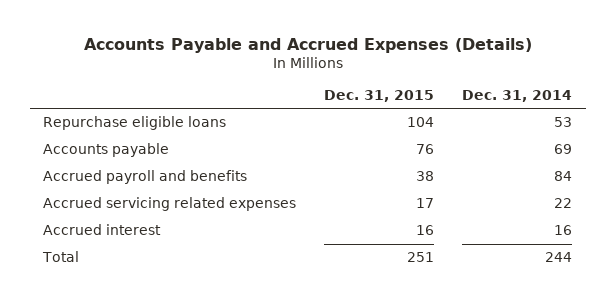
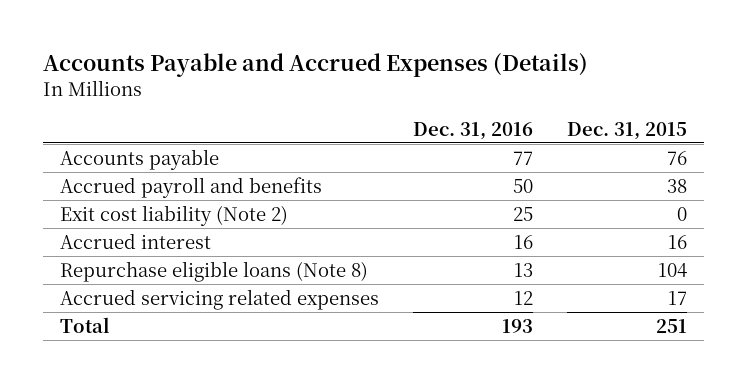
[461,89,572,102] Dec. 31, 2014 -> none
none -> [412,121,533,140] Dec. 31, 2016
[43,116,227,131] Repurchase eligible loans -> none
none -> [59,204,288,226] Exit cost liability (Note 2)
none -> [59,260,368,282] Repurchase eligible loans (Note 8)
[43,197,297,212] Accrued servicing related expenses -> [59,288,379,310] Accrued servicing related expenses

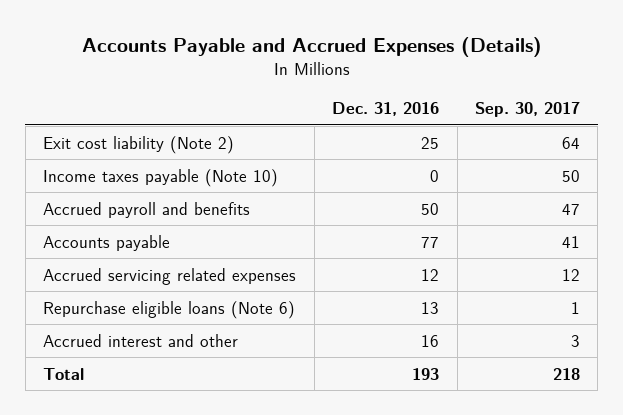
[567,121,688,140] Dec. 31, 2015 -> none
none -> [474,102,580,118] Sep. 30, 2017
[59,232,211,249] Accrued interest -> none
[59,260,368,282] Repurchase eligible loans (Note 8) -> none
none -> [43,168,279,187] Income taxes payable (Note 10)
[59,176,322,198] Accrued payroll and benefits -> [43,201,251,218] Accrued payroll and benefits
[59,148,219,170] Accounts payable -> [43,234,171,251] Accounts payable
none -> [43,300,296,319] Repurchase eligible loans (Note 6)
none -> [43,333,239,347] Accrued interest and other

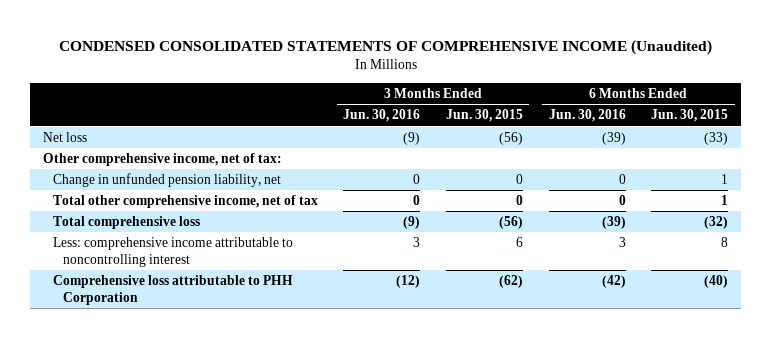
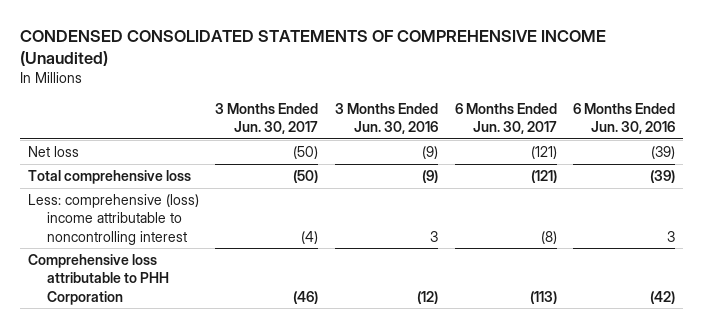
[446,109,524,123] Jun. 30, 2015 -> none
[651,109,729,123] Jun. 30, 2015 -> none
none -> [215,102,319,135] 3 Months Ended Jun. 30, 2017
none -> [454,102,557,135] 6 Months Ended Jun. 30, 2017
[42,153,282,167] Other comprehensive income, net of tax: -> none
[52,173,281,188] Change in unfunded pension liability, net -> none
[52,195,318,209] Total other comprehensive income, net of tax -> none
[52,237,293,267] Less: comprehensive income attributable to noncontrolling interest -> [27,194,199,245] Less: comprehensive (loss) income attributable to noncontrolling interest

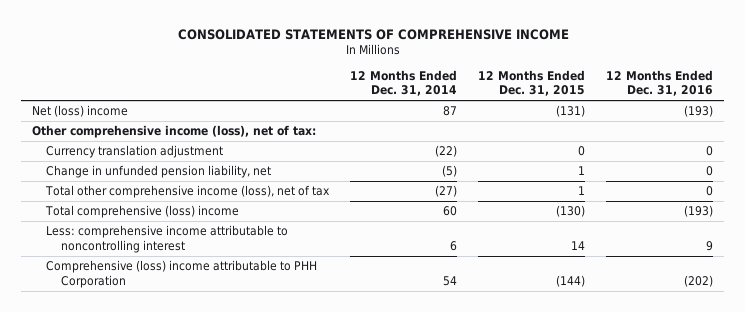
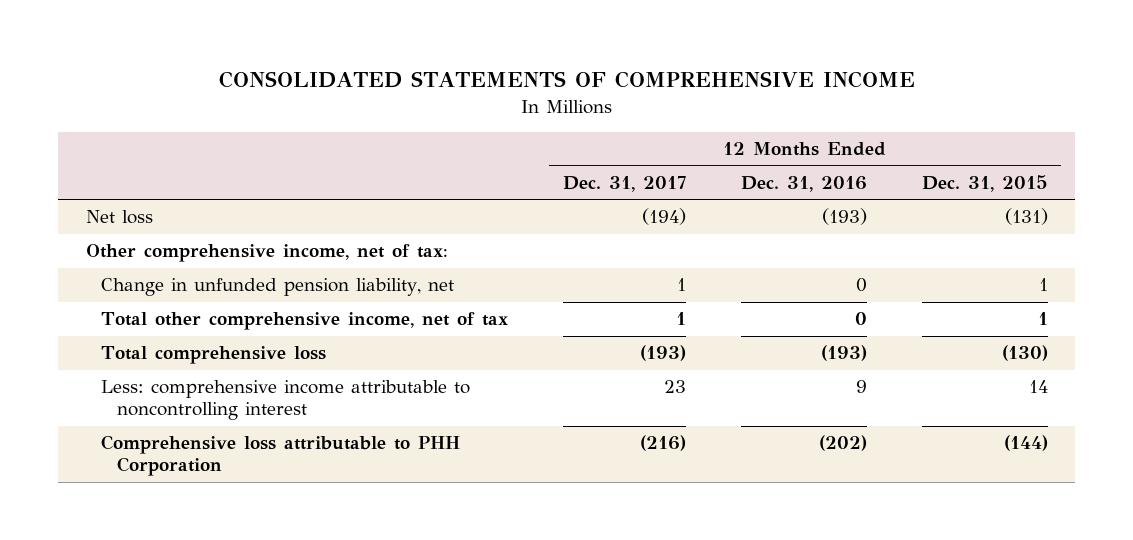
[350,69,458,97] 12 Months Ended Dec. 31, 2014 -> none
none -> [562,176,686,193] Dec. 31, 2017
[46,145,224,159] Currency translation adjustment -> none
[31,105,128,118] Net (loss) income -> [85,210,153,225] Net loss
[31,125,316,139] Other comprehensive income (loss), net of tax: -> [85,244,448,263] Other comprehensive income, net of tax:
[45,185,331,199] Total other comprehensive income (loss), net of tax -> [101,312,509,331] Total other comprehensive income, net of tax
[45,205,240,219] Total comprehensive (loss) income -> [101,346,327,365] Total comprehensive loss
[46,260,318,288] Comprehensive (loss) income attributable to PHH Corporation -> [101,435,461,477] Comprehensive loss attributable to PHH Corporation

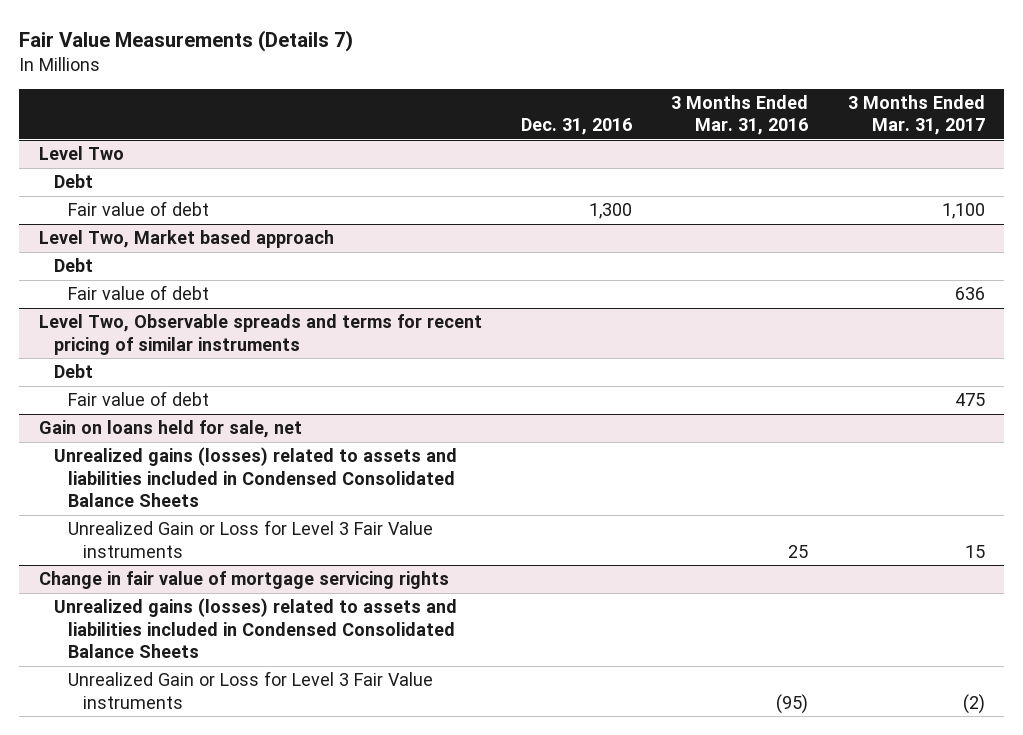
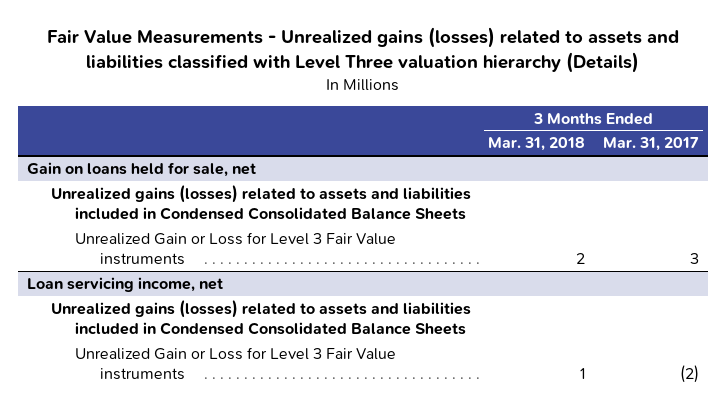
[19,29,354,52] Fair Value Measurements (Details 7) -> [46,26,679,73] Fair Value Measurements - Unrealized gains (losses) related to assets and liabilities classified with Level Three valuation hierarchy (Details)
[521,118,633,136] Dec. 31, 2016 -> none
[671,94,809,136] 3 Months Ended Mar. 31, 2016 -> none
none -> [488,137,586,152] Mar. 31, 2018
[38,146,124,161] Level Two -> none
[53,174,93,189] Debt -> none
[68,201,210,217] Fair value of debt -> none
[38,230,334,249] Level Two, Market based approach -> none
[53,258,93,273] Debt -> none
[68,285,210,301] Fair value of debt -> none
[38,314,482,355] Level Two, Observable spreads and terms for recent pricing of similar instruments -> none
[53,364,93,379] Debt -> none
[68,391,210,407] Fair value of debt -> none
[964,544,985,558] 15 -> [689,253,699,265] 3
[38,571,449,590] Change in fair value of mortgage servicing rights -> [26,276,223,292] Loan servicing income, net

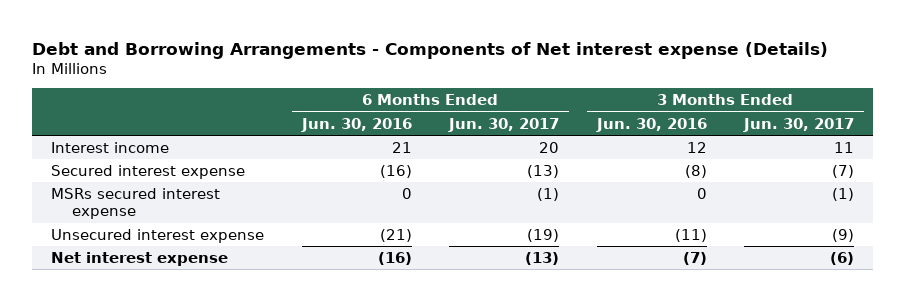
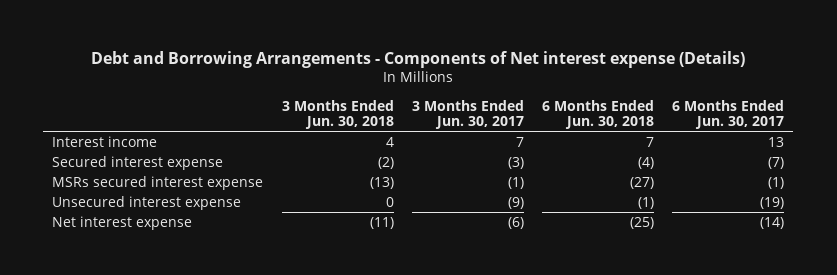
[300,117,412,132] Jun. 30, 2016 -> none
[595,117,707,132] Jun. 30, 2016 -> none
none -> [281,99,394,130] 3 Months Ended Jun. 30, 2018
none -> [542,99,655,130] 6 Months Ended Jun. 30, 2018
[539,141,560,153] 20 -> [768,136,785,147] 13
[834,141,855,153] 11 -> [515,136,524,147] 7
[527,164,560,178] (13) -> [768,156,785,169] (7)
[832,164,855,178] (7) -> [507,156,524,169] (3)
[525,251,560,265] (13) -> [760,216,785,229] (14)

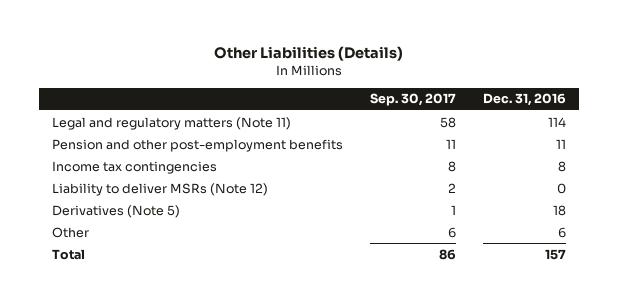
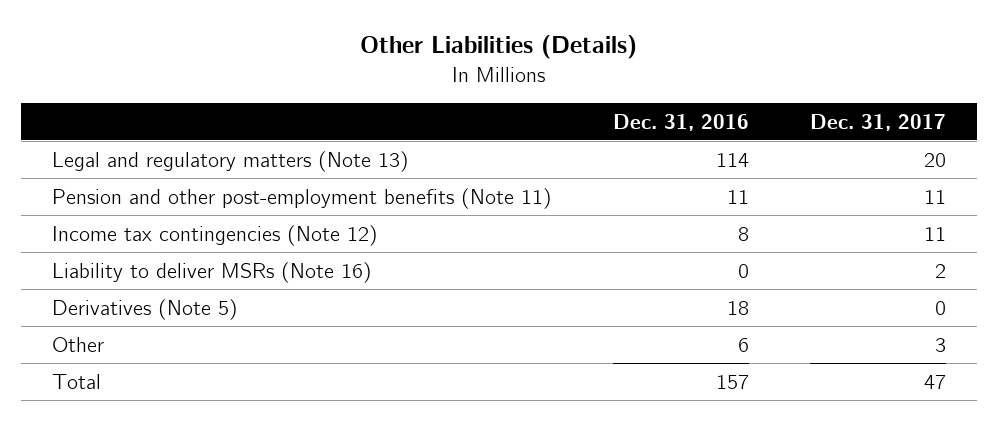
[369,93,456,107] Sep. 30, 2017 -> none
none -> [810,113,947,131] Dec. 31, 2017
[52,116,292,130] Legal and regulatory matters (Note 11) -> [51,150,409,172] Legal and regulatory matters (Note 13)
[52,138,344,152] Pension and other post-employment benefits -> [51,187,552,209] Pension and other post-employment benefits (Note 11)
[52,160,218,174] Income tax contingencies -> [51,224,378,246] Income tax contingencies (Note 12)
[52,182,269,196] Liability to deliver MSRs (Note 12) -> [51,261,372,283] Liability to deliver MSRs (Note 16)

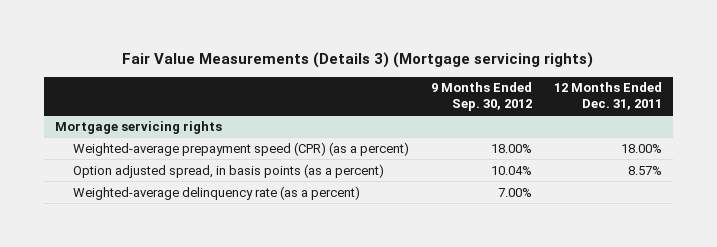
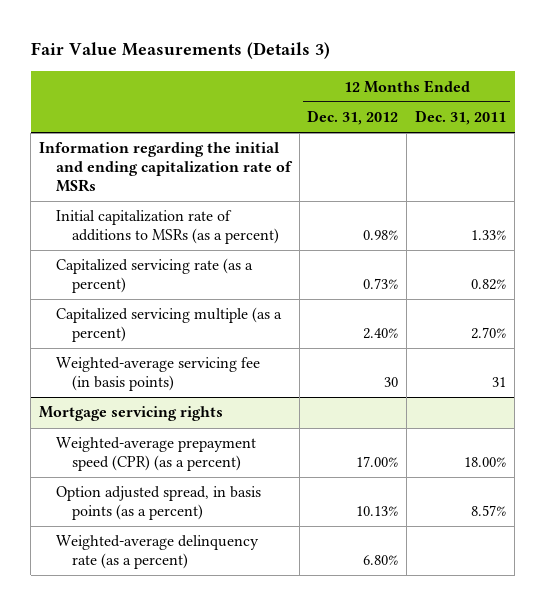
[122,51,594,68] Fair Value Measurements (Details 3) (Mortgage servicing rights) -> [30,42,330,60] Fair Value Measurements (Details 3)
[431,82,533,111] 9 Months Ended Sep. 30, 2012 -> none
none -> [307,110,399,126] Dec. 31, 2012
none -> [39,142,293,192] Information regarding the initial and ending capitalization rate of MSRs
none -> [55,210,279,244] Initial capitalization rate of additions to MSRs (as a percent)
none -> [55,258,253,293] Capitalized servicing rate (as a percent)
none -> [55,307,282,342] Capitalized servicing multiple (as a percent)
none -> [55,357,260,391] Weighted-average servicing fee (in basis points)

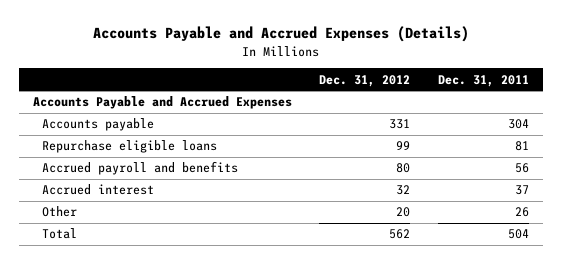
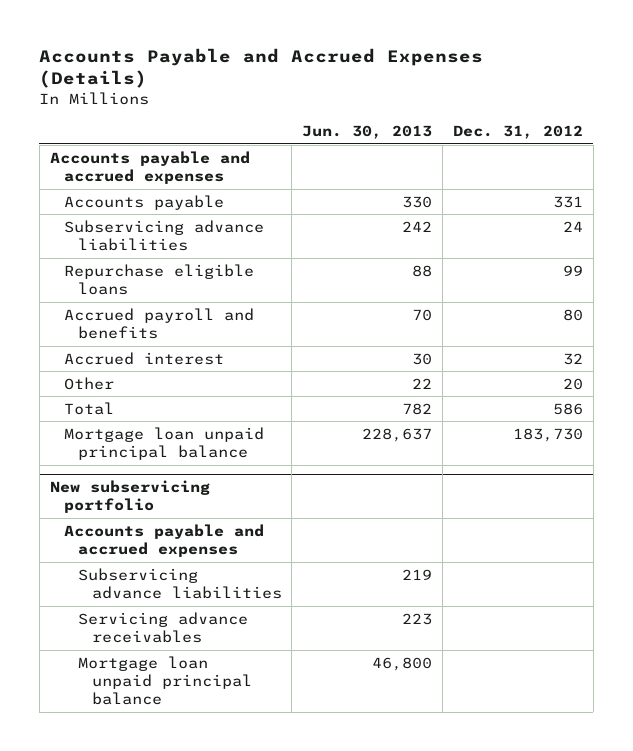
[438,74,530,87] Dec. 31, 2011 -> none
none -> [302,125,433,140] Jun. 30, 2013
[32,96,292,110] Accounts Payable and Accrued Expenses -> [49,150,250,184] Accounts payable and accrued expenses
none -> [63,219,264,251] Subservicing advance liabilities
[389,229,411,240] 562 -> [553,402,584,415] 586
none -> [63,426,264,460] Mortgage loan unpaid principal balance
none -> [49,479,210,514] New subservicing portfolio
none -> [63,523,264,557] Accounts payable and accrued expenses
none -> [77,567,282,599] Subservicing advance liabilities
none -> [77,611,248,643] Servicing advance receivables
none -> [77,655,252,706] Mortgage loan unpaid principal balance

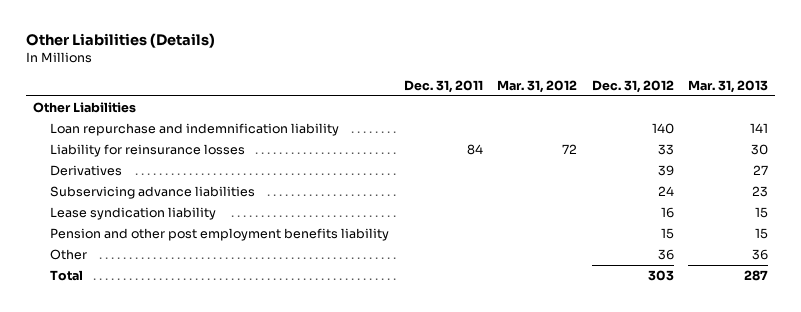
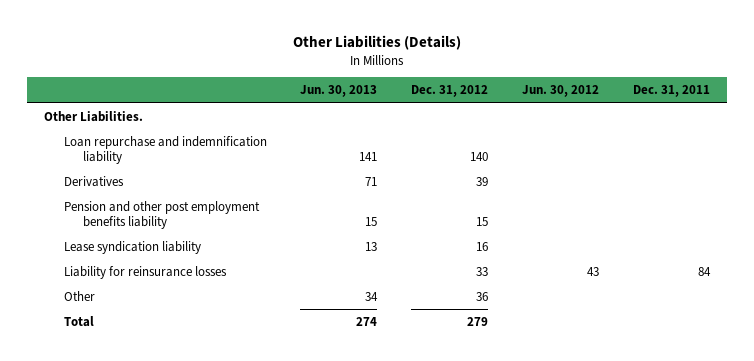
[497,79,578,93] Mar. 31, 2012 -> none
[688,79,769,93] Mar. 31, 2013 -> none
none -> [300,85,378,98] Jun. 30, 2013
none -> [521,85,599,98] Jun. 30, 2012
[33,102,137,114] Other Liabilities -> [44,110,144,122] Other Liabilities.
[50,186,256,200] Subservicing advance liabilities -> none
[50,207,217,221] Lease syndication liability -> [63,240,201,254] Lease syndication liability
[50,144,246,158] Liability for reinsurance losses -> [63,265,227,279] Liability for reinsurance losses
[647,270,674,282] 303 -> [467,316,489,326] 279

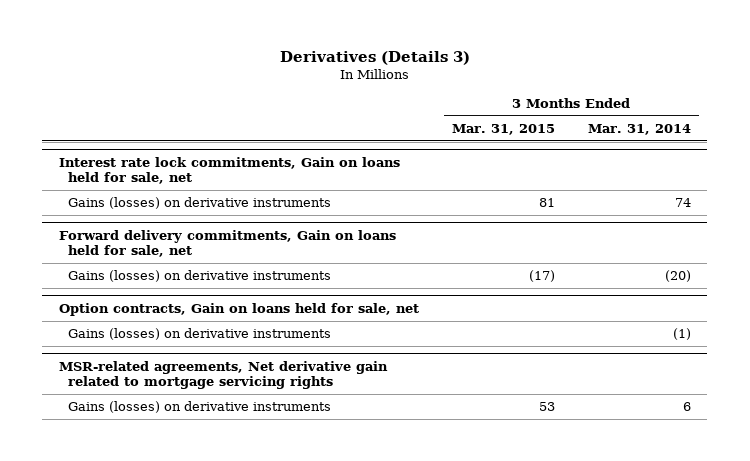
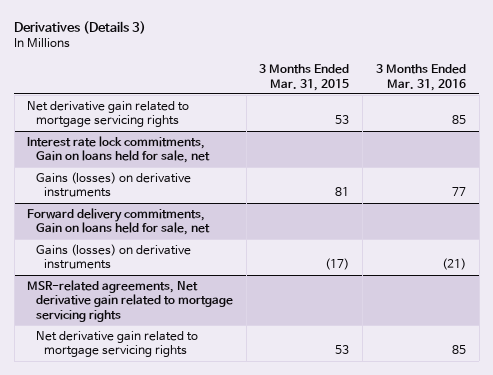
[587,123,691,135] Mar. 31, 2014 -> none
none -> [375,64,466,91] 3 Months Ended Mar. 31, 2016
none -> [27,100,190,128] Net derivative gain related to mortgage servicing rights
[58,302,419,316] Option contracts, Gain on loans held for sale, net -> none
[67,328,331,341] Gains (losses) on derivative instruments -> none
[67,401,331,414] Gains (losses) on derivative instruments -> none
none -> [35,330,198,358] Net derivative gain related to mortgage servicing rights

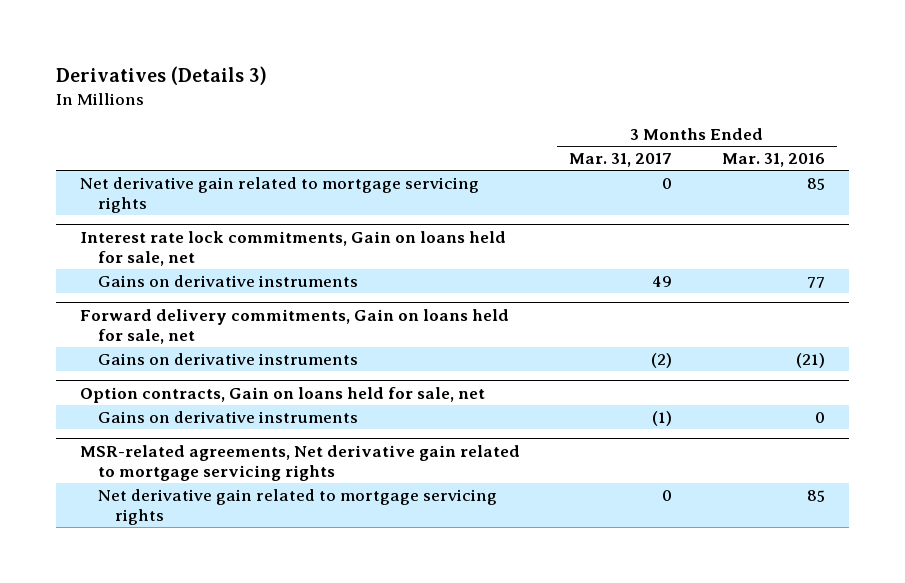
[259,64,350,91] 3 Months Ended Mar. 31, 2015 -> none
none -> [569,153,673,168] Mar. 31, 2017
[35,171,191,198] Gains (losses) on derivative instruments -> [97,274,358,287] Gains on derivative instruments
[35,243,191,270] Gains (losses) on derivative instruments -> [97,352,358,365] Gains on derivative instruments
none -> [80,386,486,403] Option contracts, Gain on loans held for sale, net
none -> [97,410,358,423] Gains on derivative instruments

